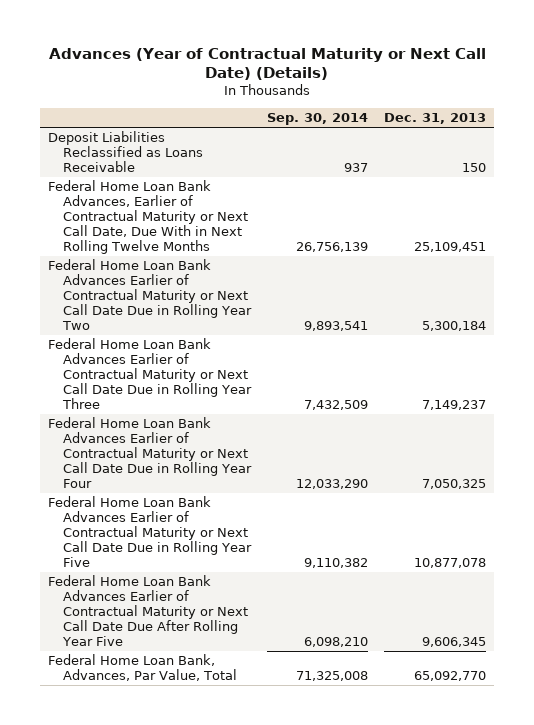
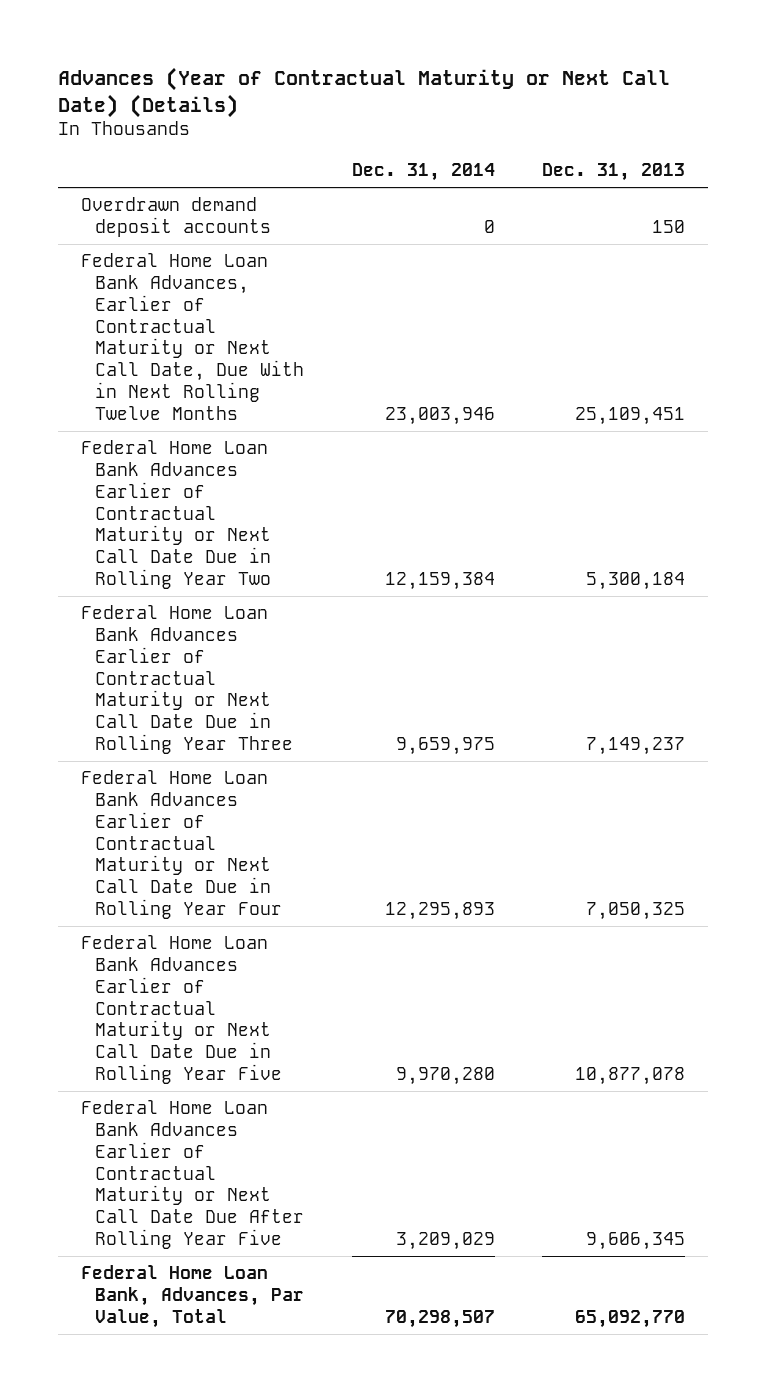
[266,112,368,125] Sep. 30, 2014 -> none
none -> [351,163,495,182] Dec. 31, 2014
[47,131,203,172] Deposit Liabilities Reclassified as Loans Receivable -> [81,197,272,237] Overdrawn demand deposit accounts

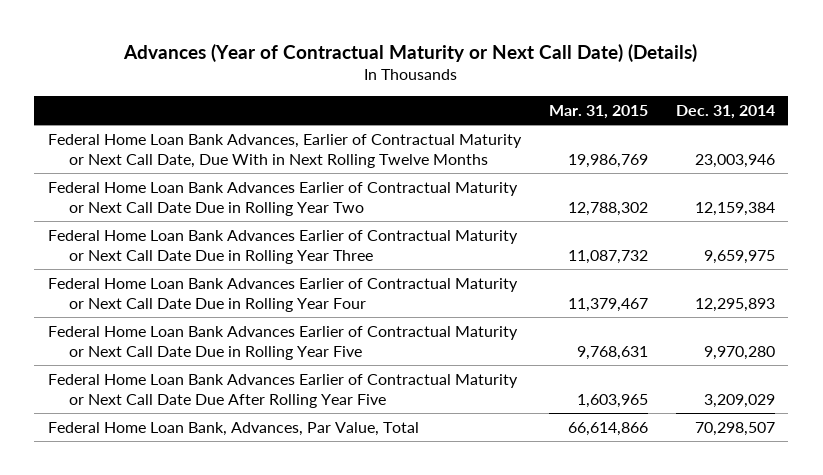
[541,163,685,182] Dec. 31, 2013 -> none
none -> [548,105,648,120] Mar. 31, 2015
[81,197,272,237] Overdrawn demand deposit accounts -> none

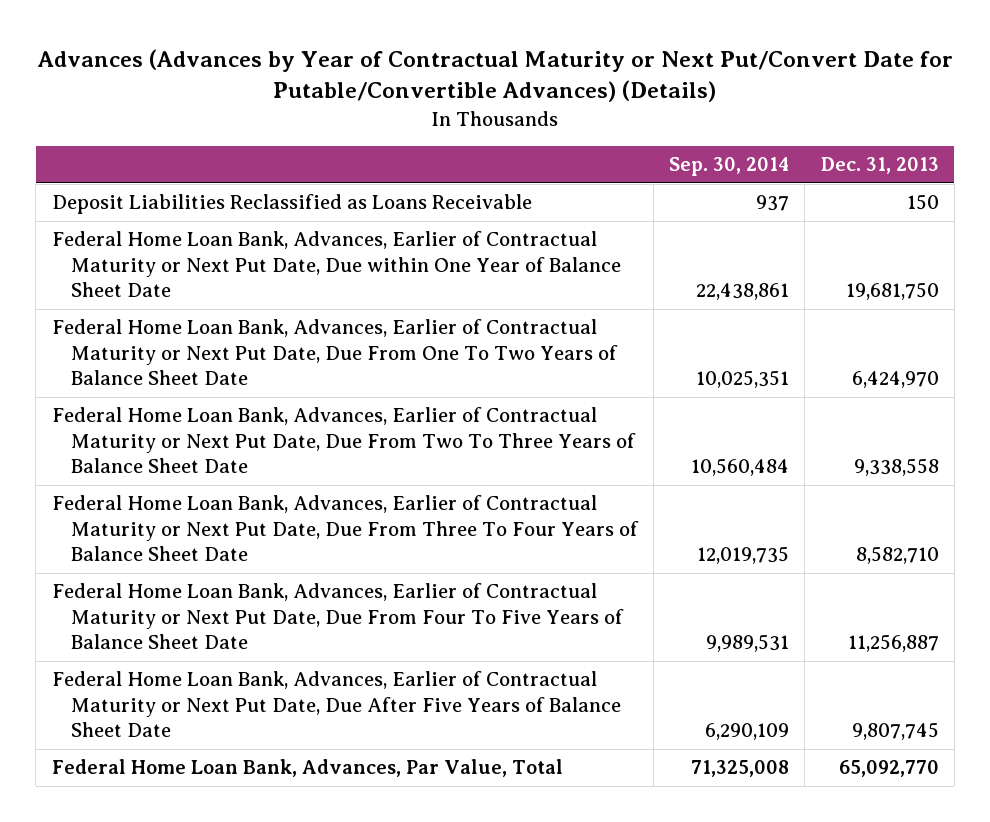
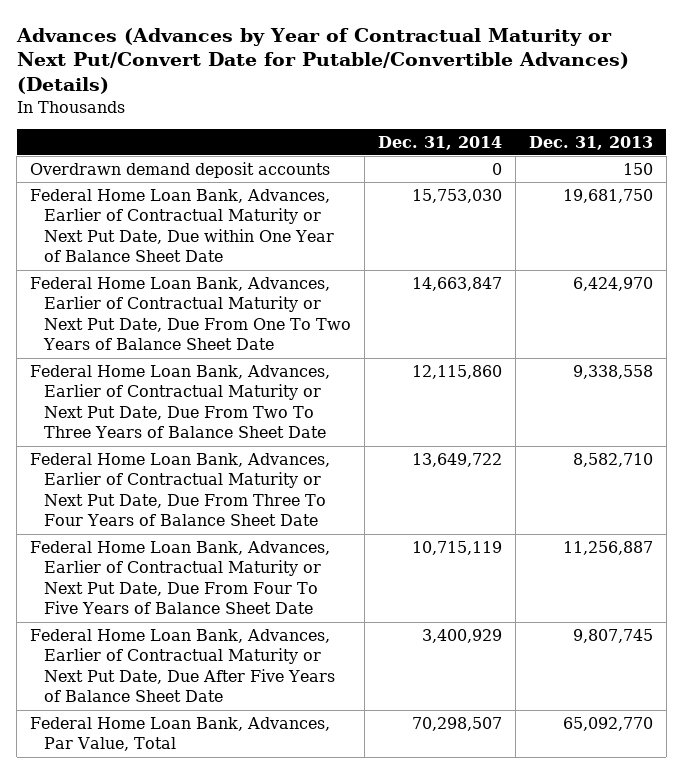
[669,157,790,177] Sep. 30, 2014 -> none
none -> [377,135,502,150] Dec. 31, 2014
[51,194,532,215] Deposit Liabilities Reclassified as Loans Receivable -> [30,161,331,178] Overdrawn demand deposit accounts

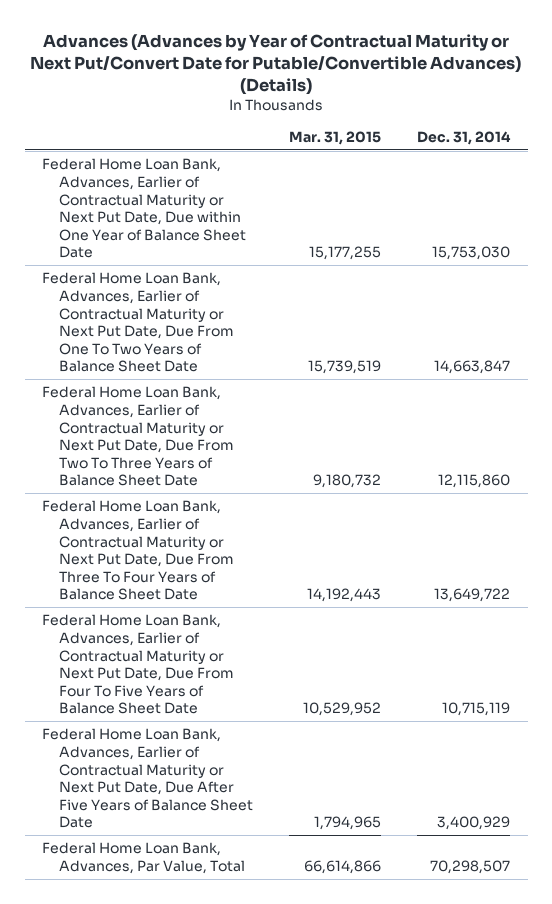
[528,135,653,150] Dec. 31, 2013 -> none
none -> [288,131,381,146] Mar. 31, 2015
[30,161,331,178] Overdrawn demand deposit accounts -> none

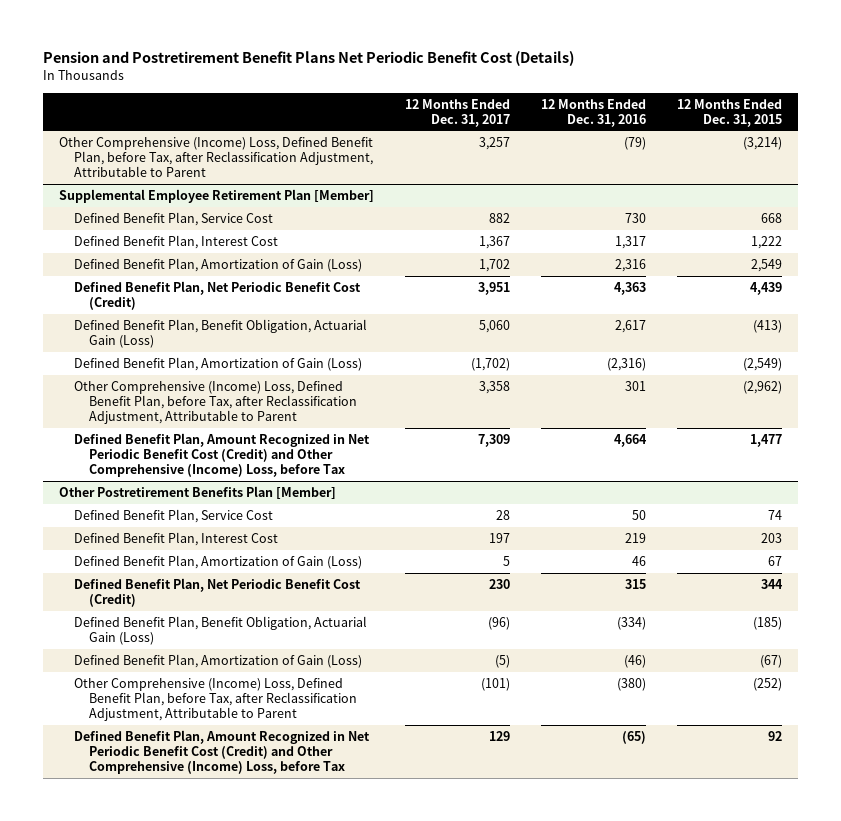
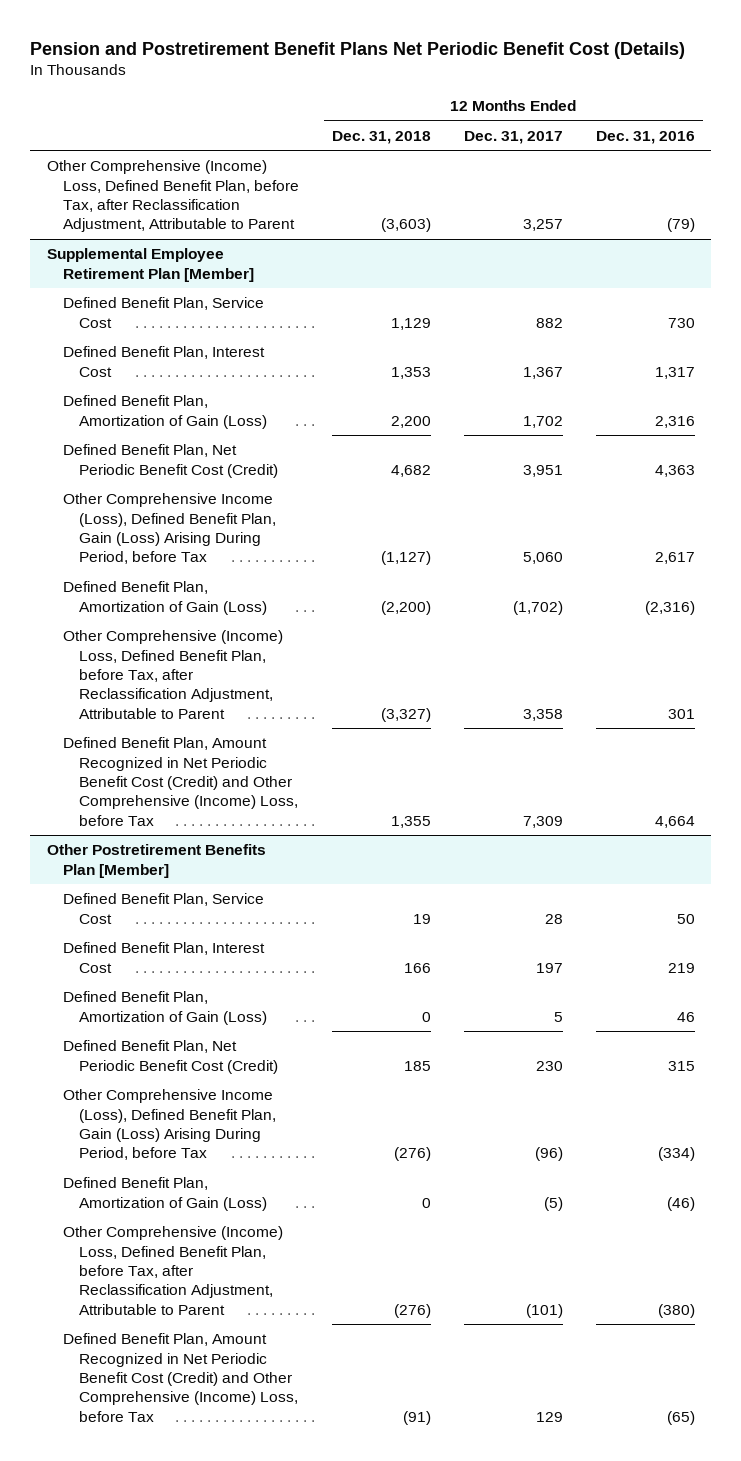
[677,98,783,127] 12 Months Ended Dec. 31, 2015 -> none
none -> [331,130,431,144] Dec. 31, 2018
[74,318,368,348] Defined Benefit Plan, Benefit Obligation, Actuarial Gain (Loss) -> [62,493,276,565] Other Comprehensive Income (Loss), Defined Benefit Plan, Gain (Loss) Arising During Period, before Tax
[74,615,368,645] Defined Benefit Plan, Benefit Obligation, Actuarial Gain (Loss) -> [62,1089,276,1161] Other Comprehensive Income (Loss), Defined Benefit Plan, Gain (Loss) Arising During Period, before Tax

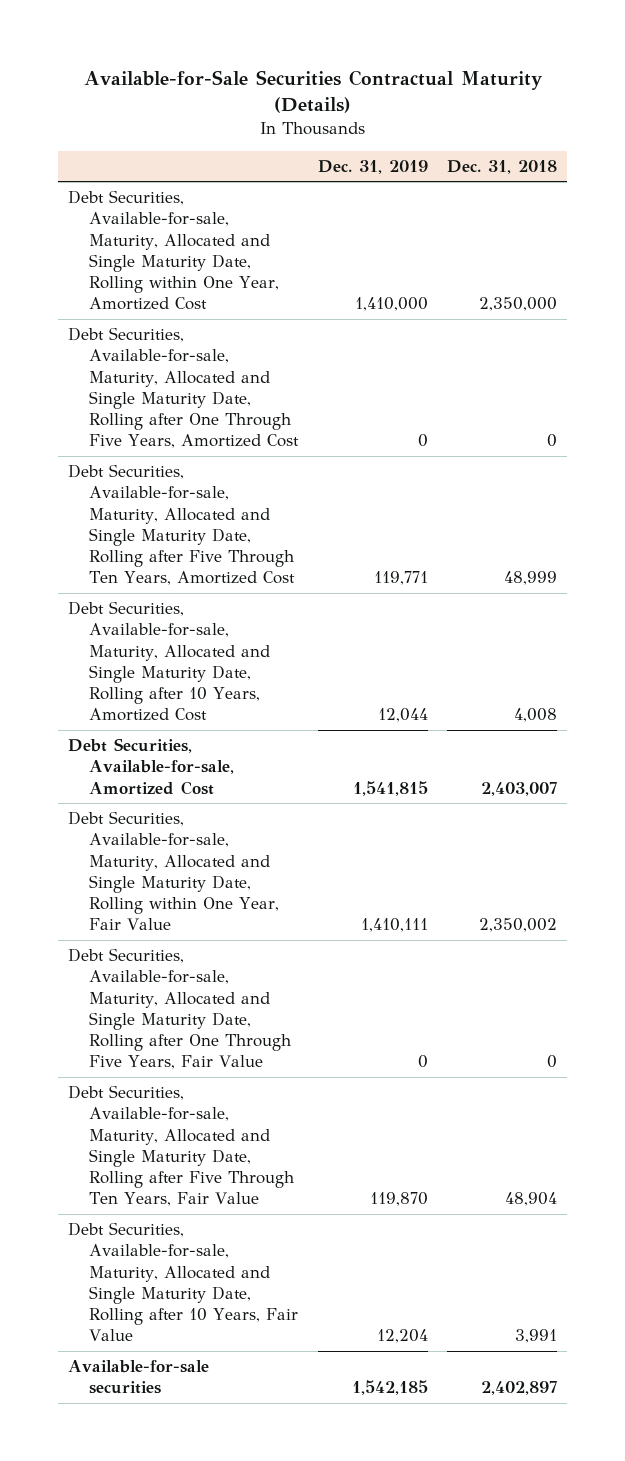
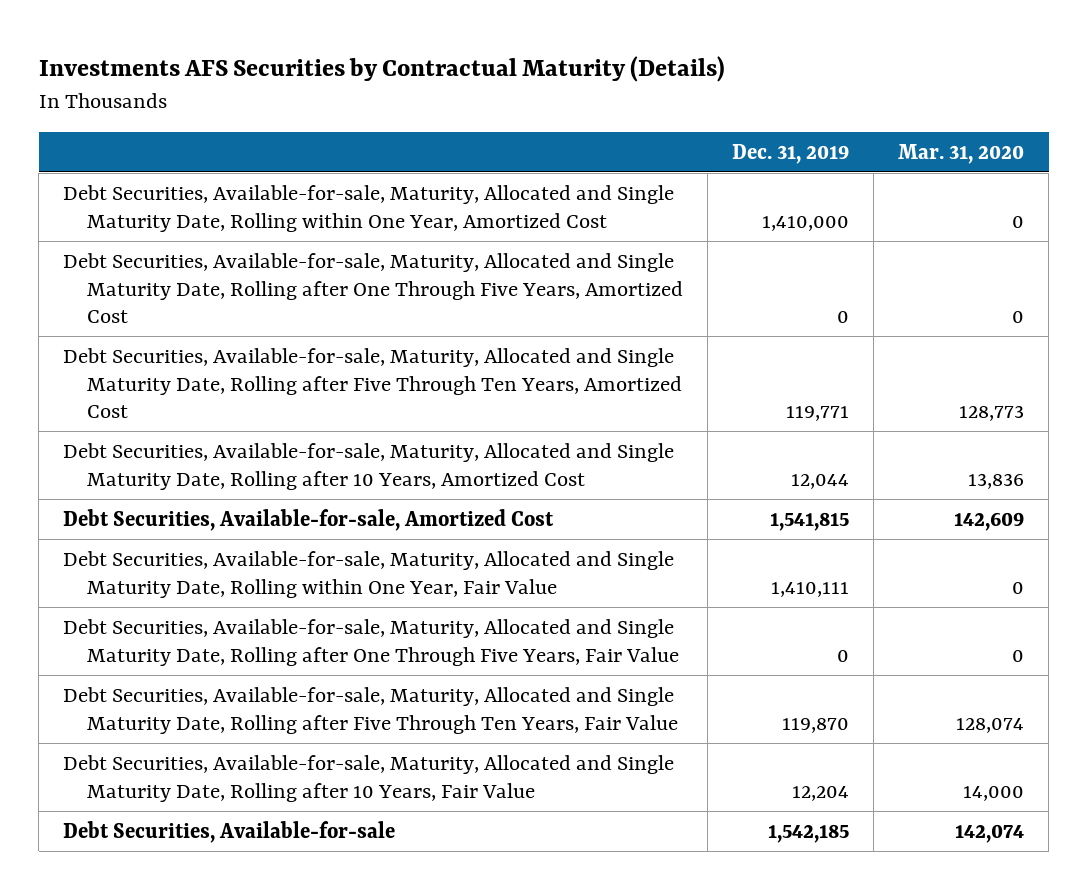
[83,69,543,113] Available-for-Sale Securities Contractual Maturity (Details) -> [38,55,725,82] Investments AFS Securities by Contractual Maturity (Details)
[447,159,558,174] Dec. 31, 2018 -> none
none -> [898,143,1025,164] Mar. 31, 2020
[68,1360,210,1395] Available-for-sale securities -> [63,820,396,843] Debt Securities, Available-for-sale

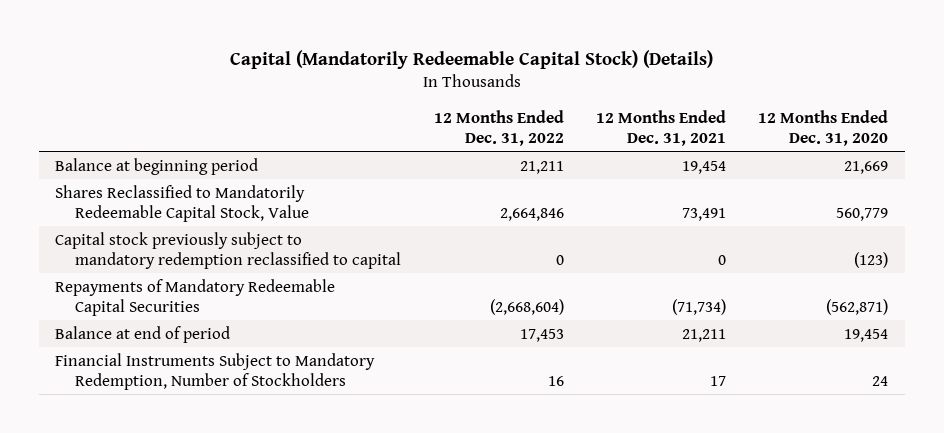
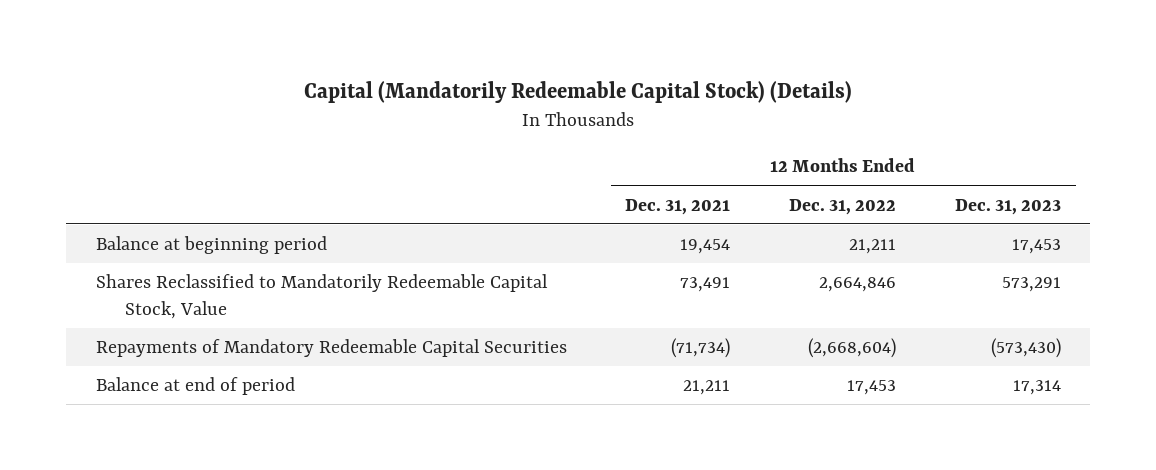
[758,109,889,147] 12 Months Ended Dec. 31, 2020 -> none
none -> [954,198,1061,215] Dec. 31, 2023
[55,231,402,270] Capital stock previously subject to mandatory redemption reclassified to capital -> none
[55,352,376,391] Financial Instruments Subject to Mandatory Redemption, Number of Stockholders -> none

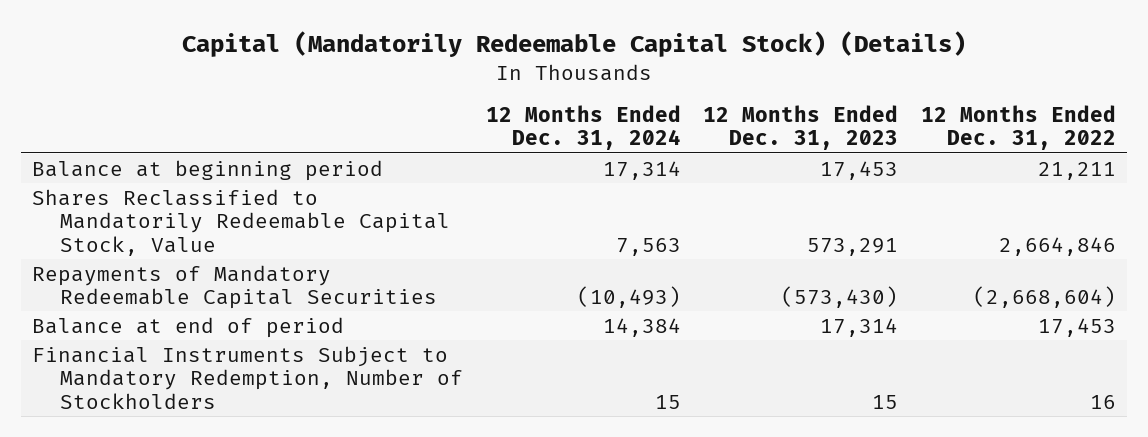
[625,198,731,215] Dec. 31, 2021 -> none
none -> [485,104,681,151] 12 Months Ended Dec. 31, 2024
none -> [32,345,464,409] Financial Instruments Subject to Mandatory Redemption, Number of Stockholders

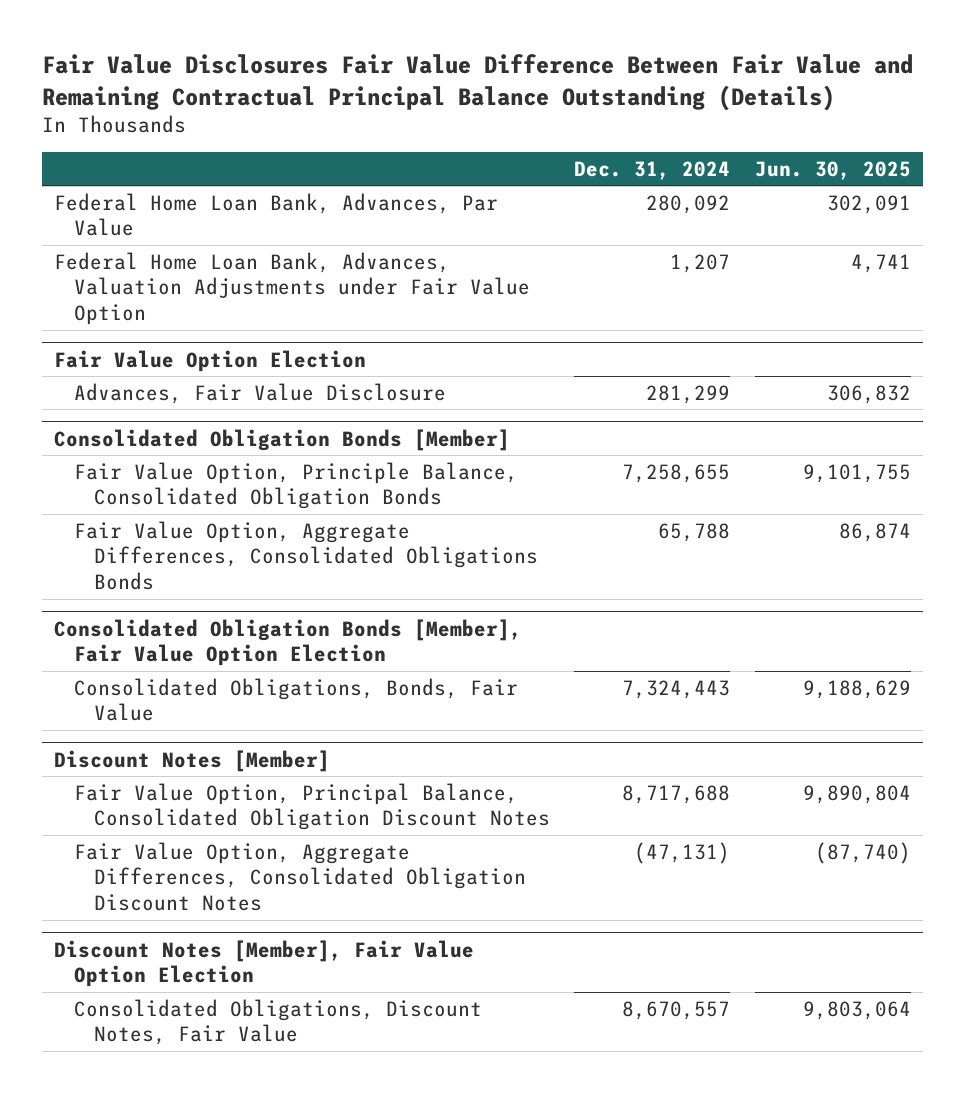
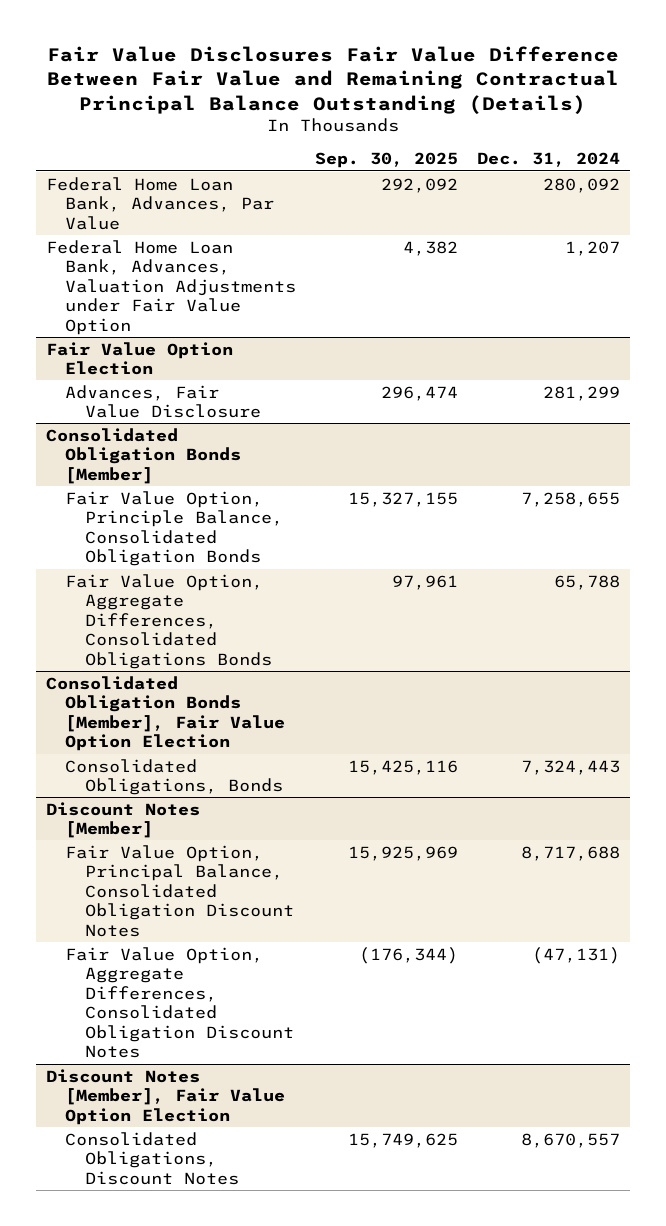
[754,160,911,180] Jun. 30, 2025 -> none
none -> [315,152,459,169] Sep. 30, 2025
[73,677,518,722] Consolidated Obligations, Bonds, Fair Value -> [65,758,283,796] Consolidated Obligations, Bonds
[73,998,482,1046] Consolidated Obligations, Discount Notes, Fair Value -> [65,1131,239,1185] Consolidated Obligations, Discount Notes

